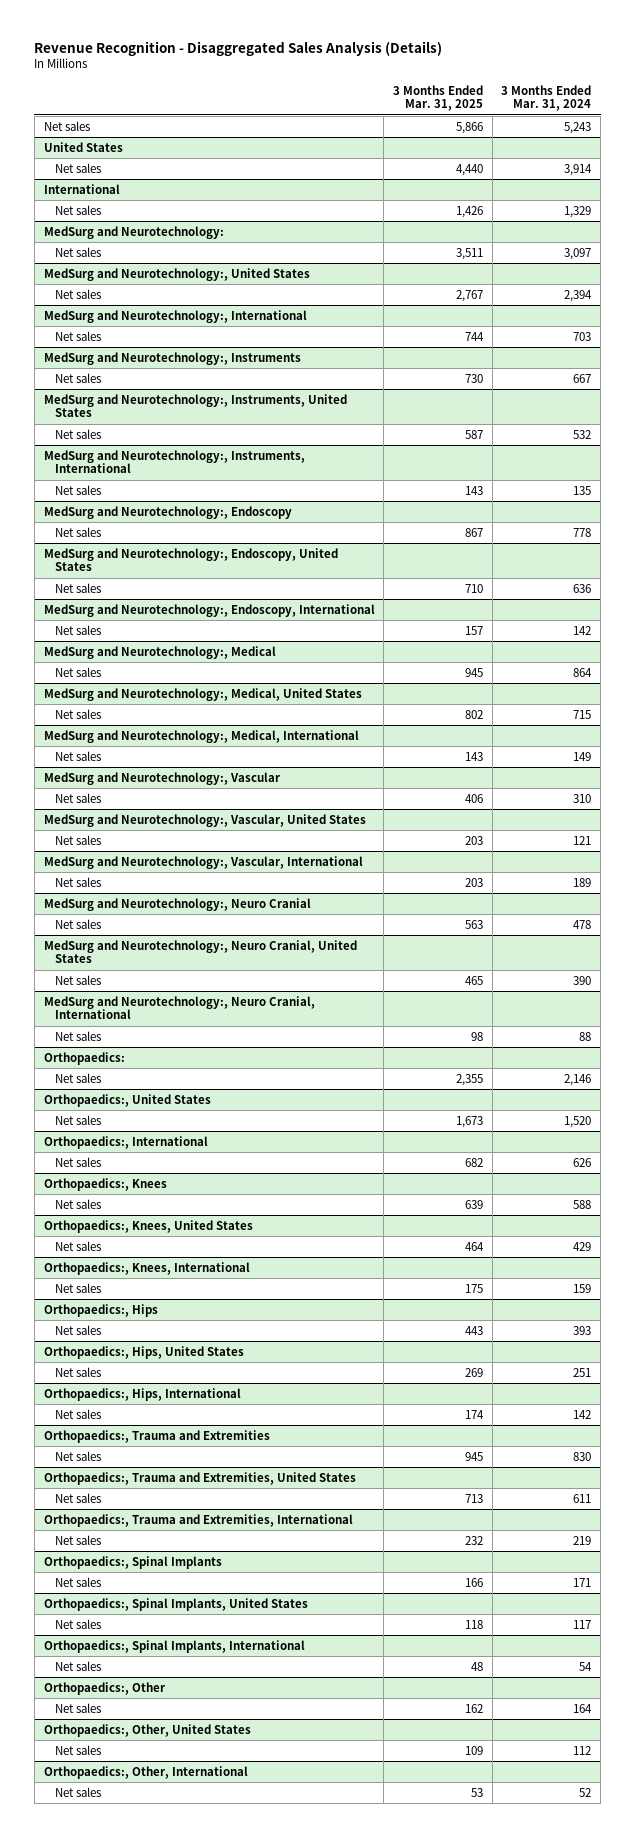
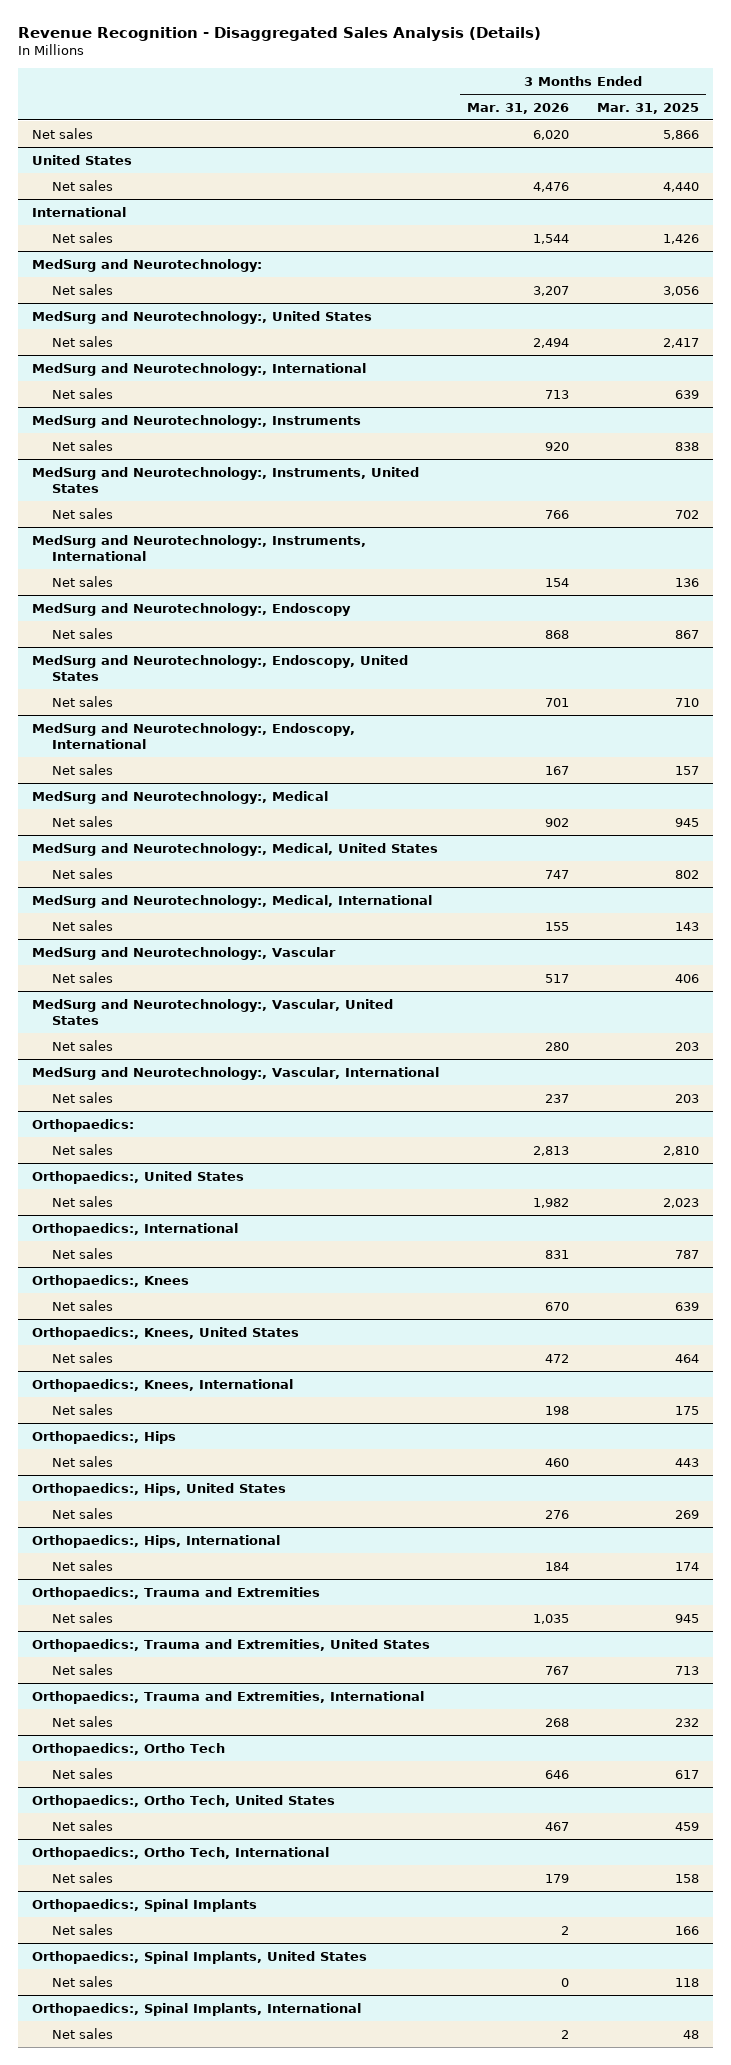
[501,84,592,112] 3 Months Ended Mar. 31, 2024 -> none
none -> [466,102,569,114] Mar. 31, 2026
[455,247,483,260] 3,511 -> [662,285,699,296] 3,056
[455,289,483,302] 2,767 -> [662,337,699,348] 2,417
[464,331,484,341] 744 -> [674,389,699,399] 639
[464,373,483,383] 730 -> [674,441,699,451] 838
[464,429,483,439] 587 -> [674,509,699,519] 702
[464,485,483,495] 143 -> [674,577,699,587] 136
[43,897,311,911] MedSurg and Neurotechnology:, Neuro Cranial -> none
[54,918,101,929] Net sales -> none
[43,939,357,964] MedSurg and Neurotechnology:, Neuro Cranial, United States -> none
[54,974,101,985] Net sales -> none
[43,995,315,1020] MedSurg and Neurotechnology:, Neuro Cranial, International -> none
[54,1030,101,1041] Net sales -> none
[455,1073,483,1086] 2,355 -> [662,1145,699,1156] 2,810
[455,1115,483,1128] 1,673 -> [662,1197,699,1208] 2,023
[464,1157,483,1167] 682 -> [674,1249,699,1259] 787
none -> [31,1742,225,1756] Orthopaedics:, Ortho Tech
none -> [52,1767,114,1779] Net sales
none -> [31,1794,335,1808] Orthopaedics:, Ortho Tech, United States
none -> [52,1819,114,1831] Net sales
none -> [31,1846,329,1860] Orthopaedics:, Ortho Tech, International
none -> [52,1871,114,1883] Net sales
[43,1681,166,1695] Orthopaedics:, Other -> none
[54,1702,101,1713] Net sales -> none
[43,1723,251,1737] Orthopaedics:, Other, United States -> none
[54,1744,101,1755] Net sales -> none
[43,1765,248,1779] Orthopaedics:, Other, International -> none
[54,1786,101,1797] Net sales -> none

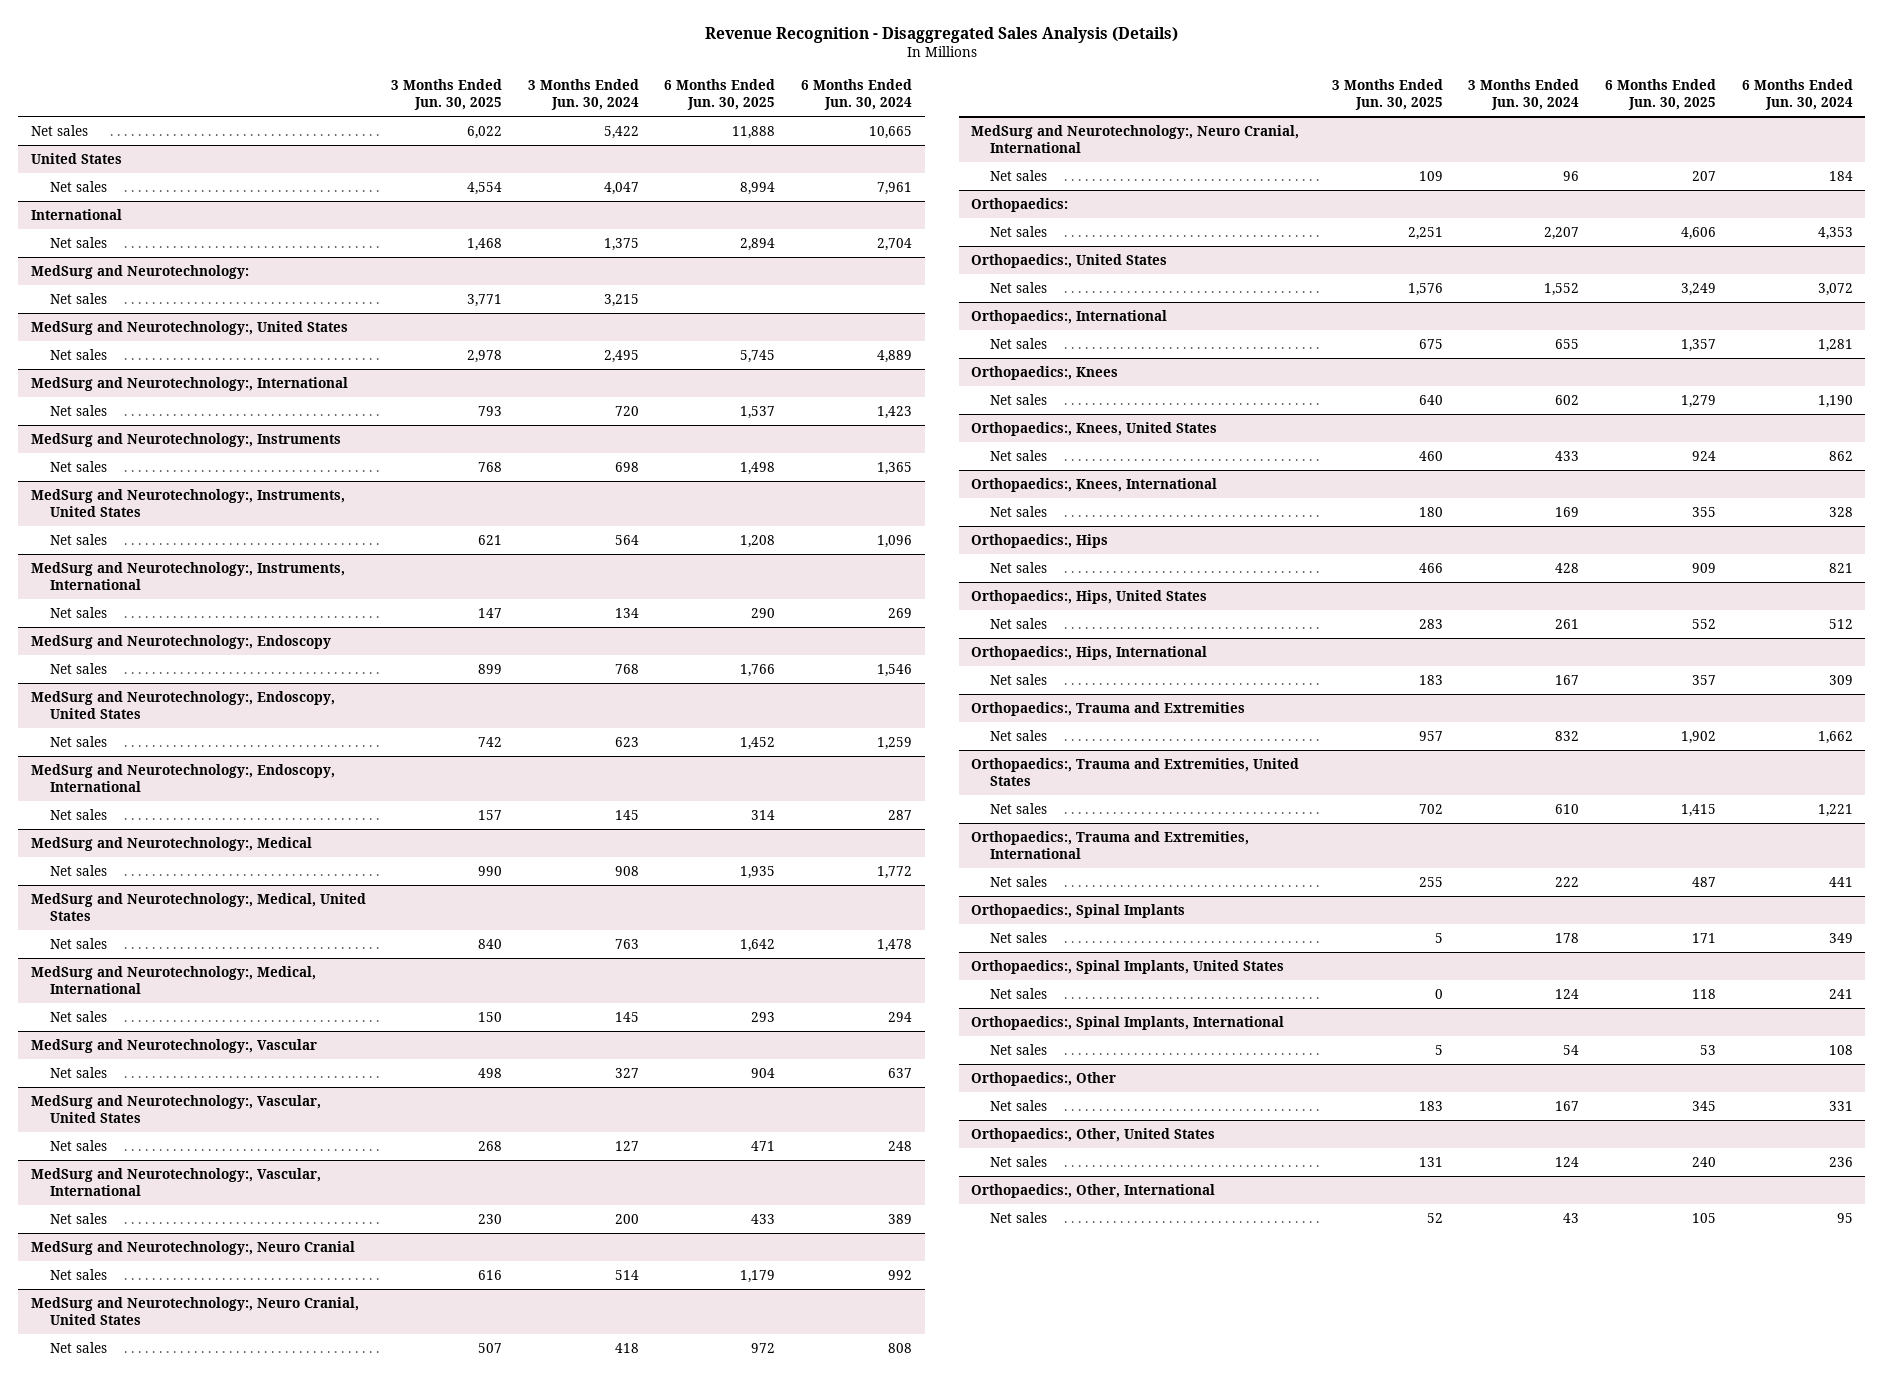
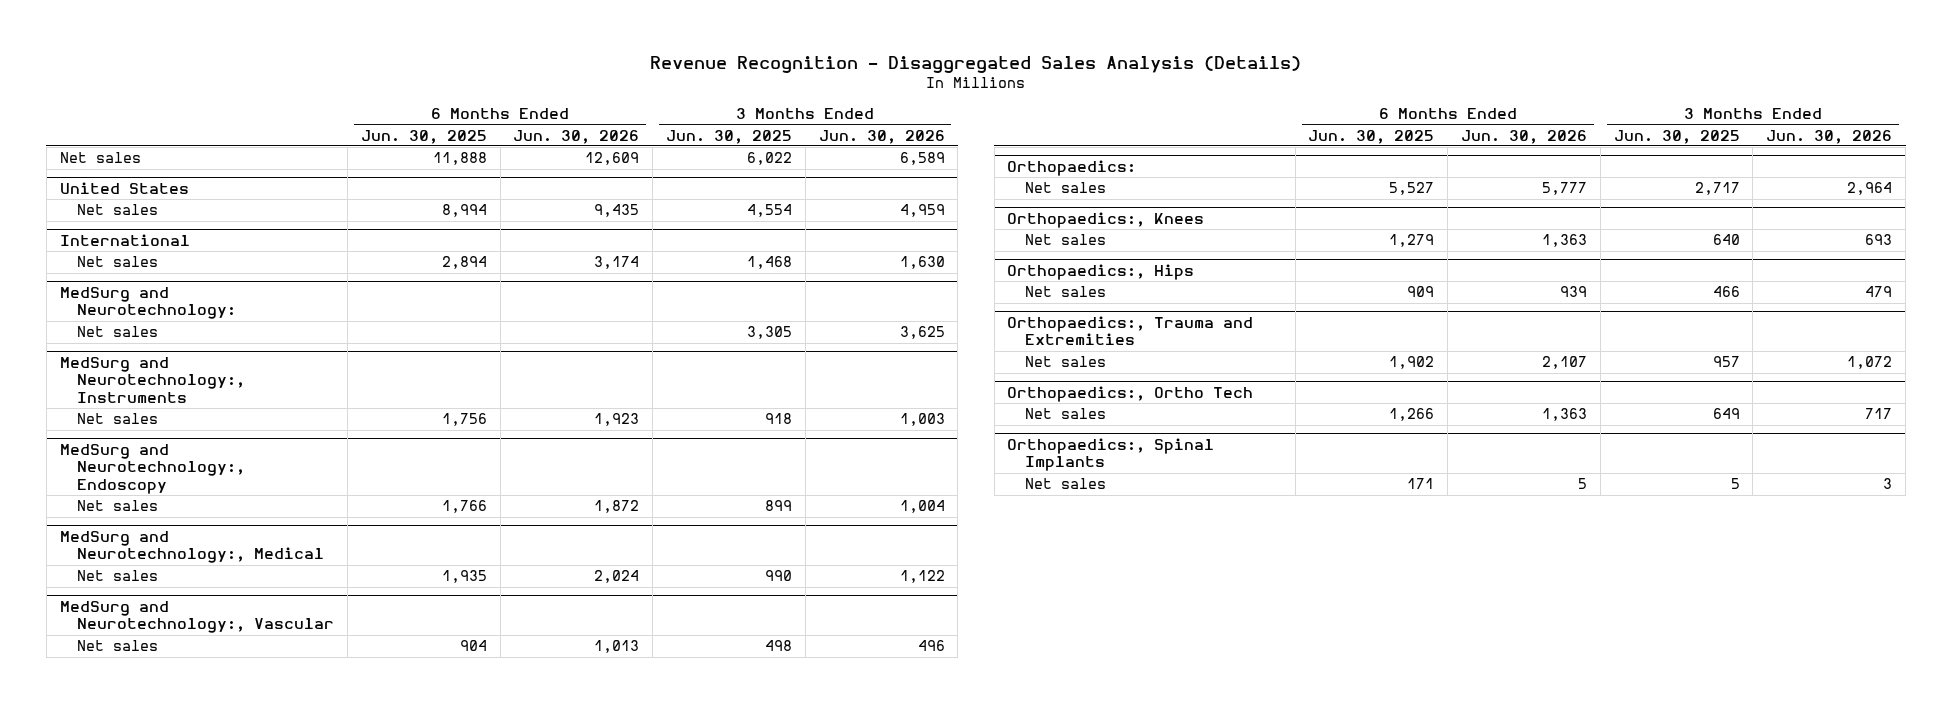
[527,78,639,111] 3 Months Ended Jun. 30, 2024 -> none
[801,78,913,111] 6 Months Ended Jun. 30, 2024 -> none
none -> [513,129,640,144] Jun. 30, 2026
none -> [818,129,945,144] Jun. 30, 2026
[30,320,348,335] MedSurg and Neurotechnology:, United States -> none
[49,348,107,360] Net sales -> none
[30,376,348,391] MedSurg and Neurotechnology:, International -> none
[49,404,107,416] Net sales -> none
[467,293,503,307] 3,771 -> [747,326,793,340] 3,305
[30,488,345,518] MedSurg and Neurotechnology:, Instruments, United States -> none
[49,533,107,545] Net sales -> none
[30,561,345,591] MedSurg and Neurotechnology:, Instruments, International -> none
[49,606,107,618] Net sales -> none
[478,461,503,472] 768 -> [765,413,793,425] 918
[740,461,776,475] 1,498 -> [441,413,487,427] 1,756
[30,690,335,720] MedSurg and Neurotechnology:, Endoscopy, United States -> none
[49,735,107,747] Net sales -> none
[30,763,335,793] MedSurg and Neurotechnology:, Endoscopy, International -> none
[49,808,107,820] Net sales -> none
[30,892,366,922] MedSurg and Neurotechnology:, Medical, United States -> none
[49,937,107,949] Net sales -> none
[30,965,316,995] MedSurg and Neurotechnology:, Medical, International -> none
[49,1010,107,1022] Net sales -> none
[30,1094,321,1124] MedSurg and Neurotechnology:, Vascular, United States -> none
[49,1139,107,1151] Net sales -> none
[30,1167,321,1197] MedSurg and Neurotechnology:, Vascular, International -> none
[49,1212,107,1224] Net sales -> none
[30,1240,355,1255] MedSurg and Neurotechnology:, Neuro Cranial -> none
[49,1268,107,1280] Net sales -> none
[30,1296,359,1326] MedSurg and Neurotechnology:, Neuro Cranial, United States -> none
[49,1341,107,1353] Net sales -> none
[971,124,1300,154] MedSurg and Neurotechnology:, Neuro Cranial, International -> none
[990,169,1048,181] Net sales -> none
[971,253,1168,268] Orthopaedics:, United States -> none
[990,281,1048,293] Net sales -> none
[971,309,1168,324] Orthopaedics:, International -> none
[990,337,1048,349] Net sales -> none
[1407,226,1443,240] 2,251 -> [1694,182,1740,196] 2,717
[1681,226,1717,240] 4,606 -> [1389,182,1435,196] 5,527
[971,421,1218,436] Orthopaedics:, Knees, United States -> none
[990,449,1048,461] Net sales -> none
[971,477,1218,492] Orthopaedics:, Knees, International -> none
[990,505,1048,517] Net sales -> none
[971,589,1208,604] Orthopaedics:, Hips, United States -> none
[990,617,1048,629] Net sales -> none
[971,645,1208,660] Orthopaedics:, Hips, International -> none
[990,673,1048,685] Net sales -> none
[971,757,1300,787] Orthopaedics:, Trauma and Extremities, United States -> none
[971,830,1250,860] Orthopaedics:, Trauma and Extremities, International -> none
[990,875,1048,887] Net sales -> none
none -> [1007,385,1254,402] Orthopaedics:, Ortho Tech
[1418,803,1443,814] 702 -> [1712,408,1740,420] 649
[1681,803,1717,817] 1,415 -> [1389,408,1435,422] 1,266
[971,959,1285,974] Orthopaedics:, Spinal Implants, United States -> none
[990,987,1048,999] Net sales -> none
[971,1015,1285,1030] Orthopaedics:, Spinal Implants, International -> none
[990,1043,1048,1055] Net sales -> none
[971,1071,1117,1086] Orthopaedics:, Other -> none
[990,1099,1048,1111] Net sales -> none
[971,1127,1216,1142] Orthopaedics:, Other, United States -> none
[990,1155,1048,1167] Net sales -> none
[971,1183,1216,1198] Orthopaedics:, Other, International -> none
[990,1211,1048,1223] Net sales -> none

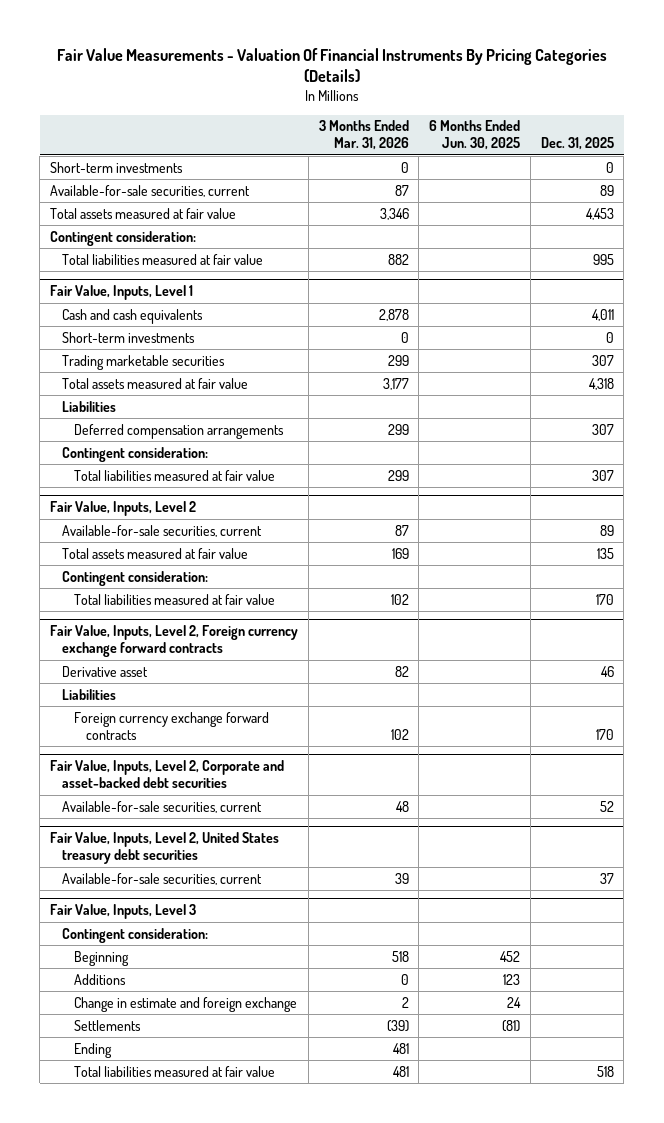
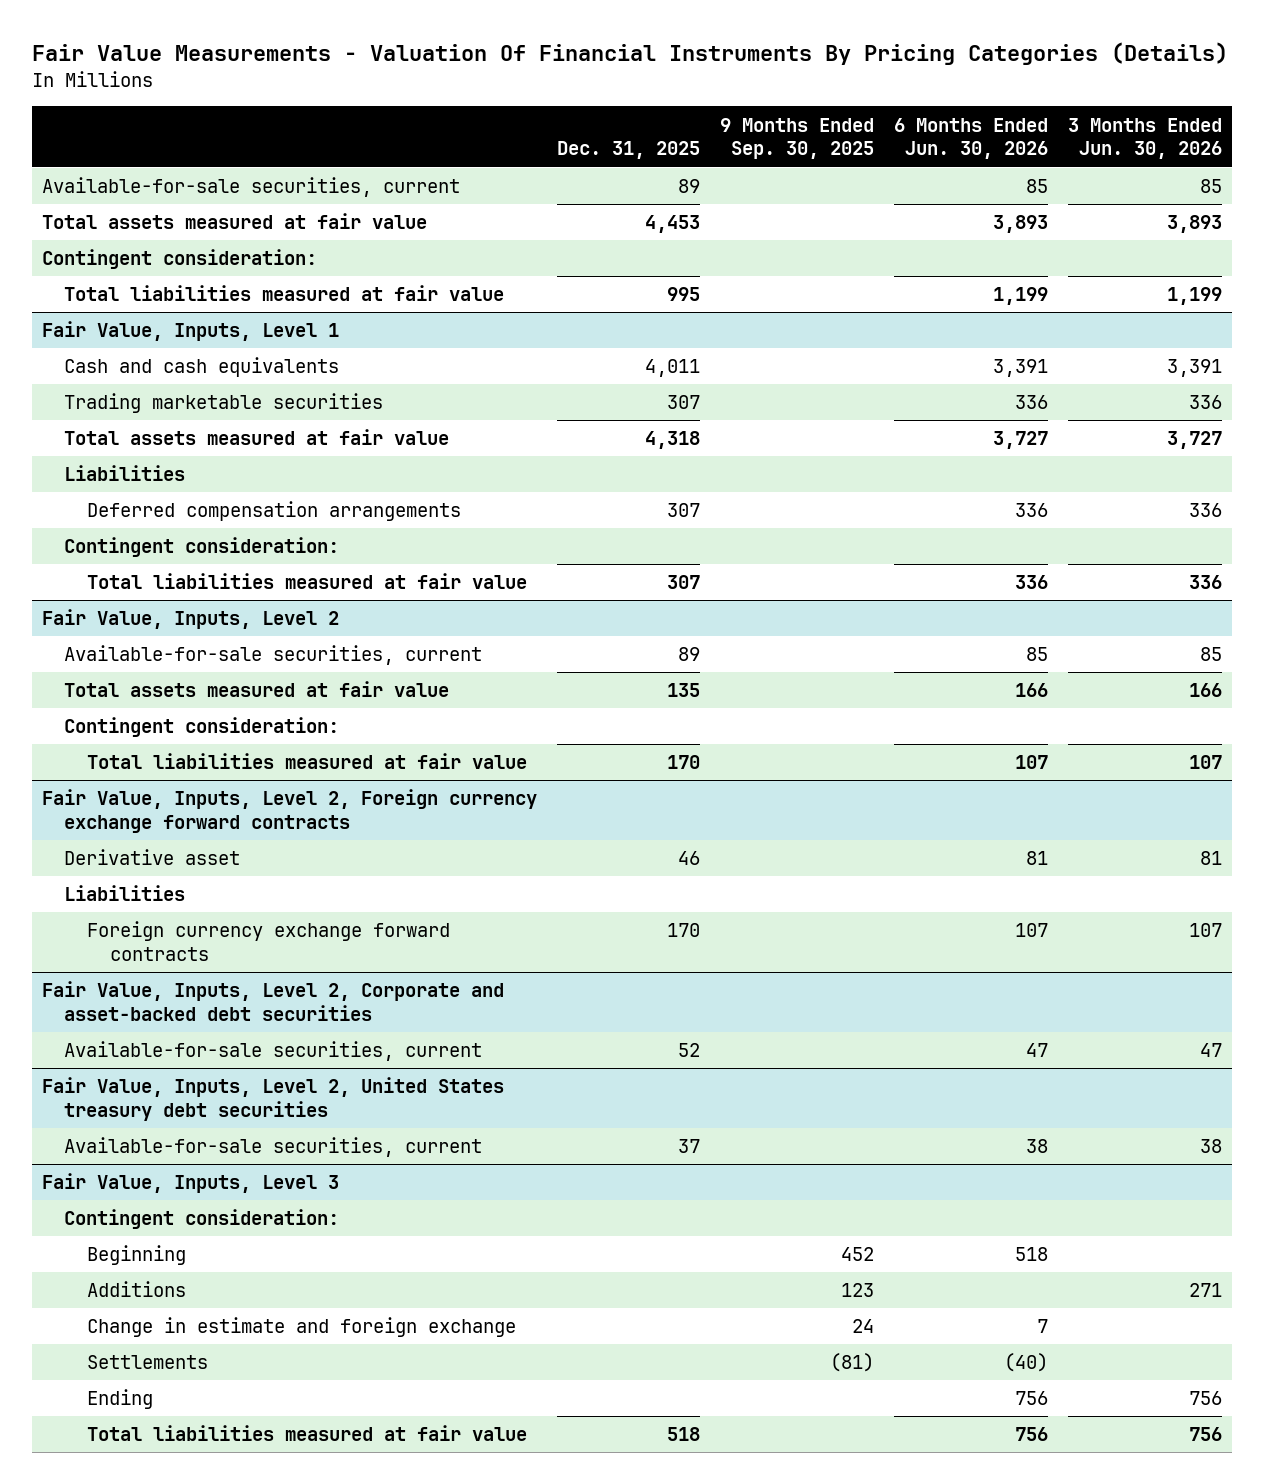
[318,120,409,151] 3 Months Ended Mar. 31, 2026 -> none
[429,120,521,151] 6 Months Ended Jun. 30, 2025 -> none
none -> [719,117,874,160] 9 Months Ended Sep. 30, 2025
none -> [894,117,1049,160] 6 Months Ended Jun. 30, 2026
none -> [1068,117,1223,160] 3 Months Ended Jun. 30, 2026
[49,161,183,173] Short-term investments -> none
[62,331,196,343] Short-term investments -> none

